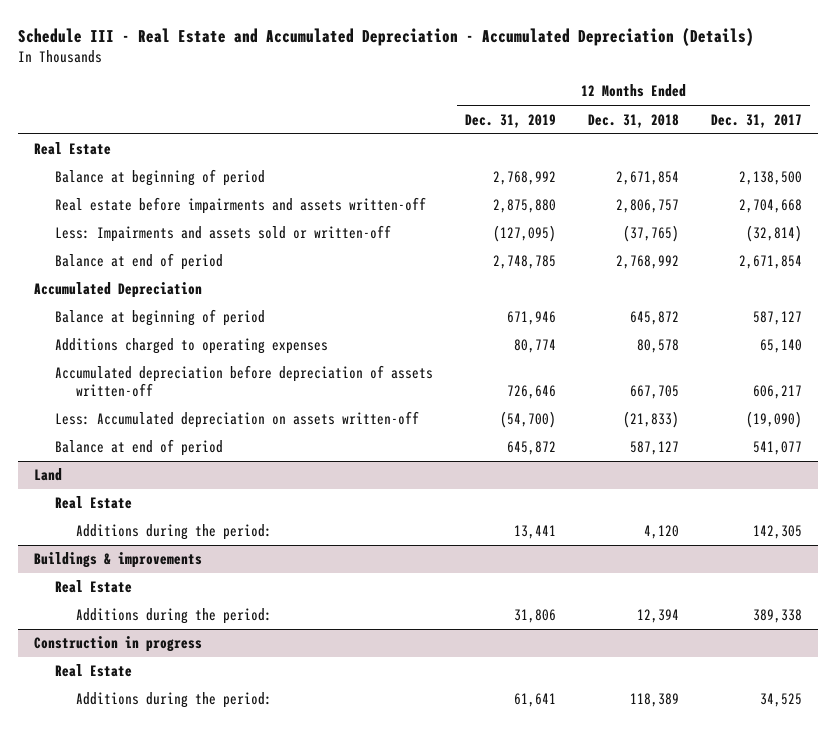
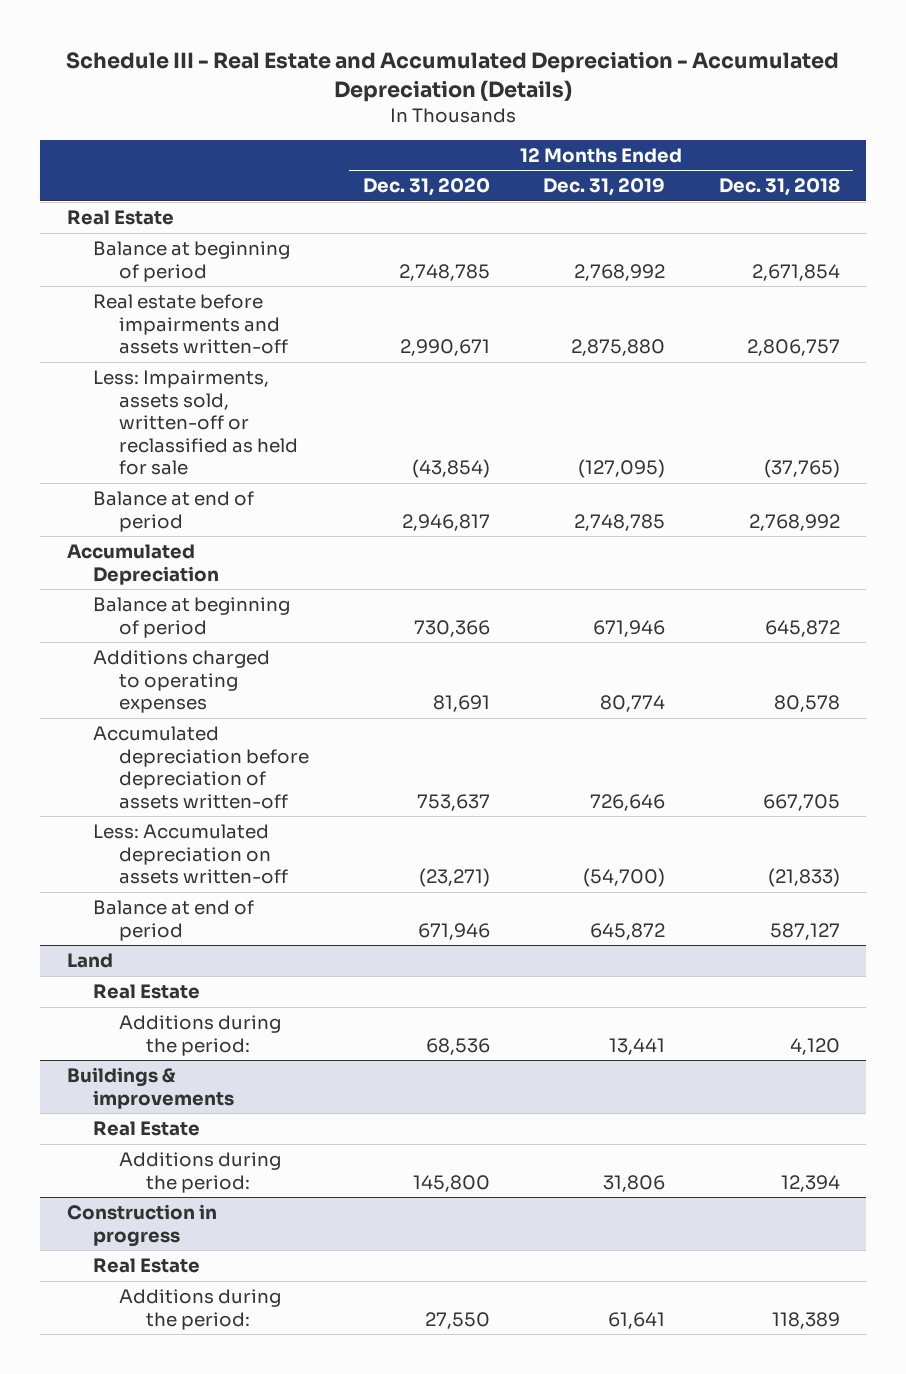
[711,113,803,128] Dec. 31, 2017 -> none
none -> [362,178,490,197] Dec. 31, 2020
[55,225,392,243] Less: Impairments and assets sold or written-off -> [92,369,299,476] Less: Impairments, assets sold, written-off or reclassified as held for sale

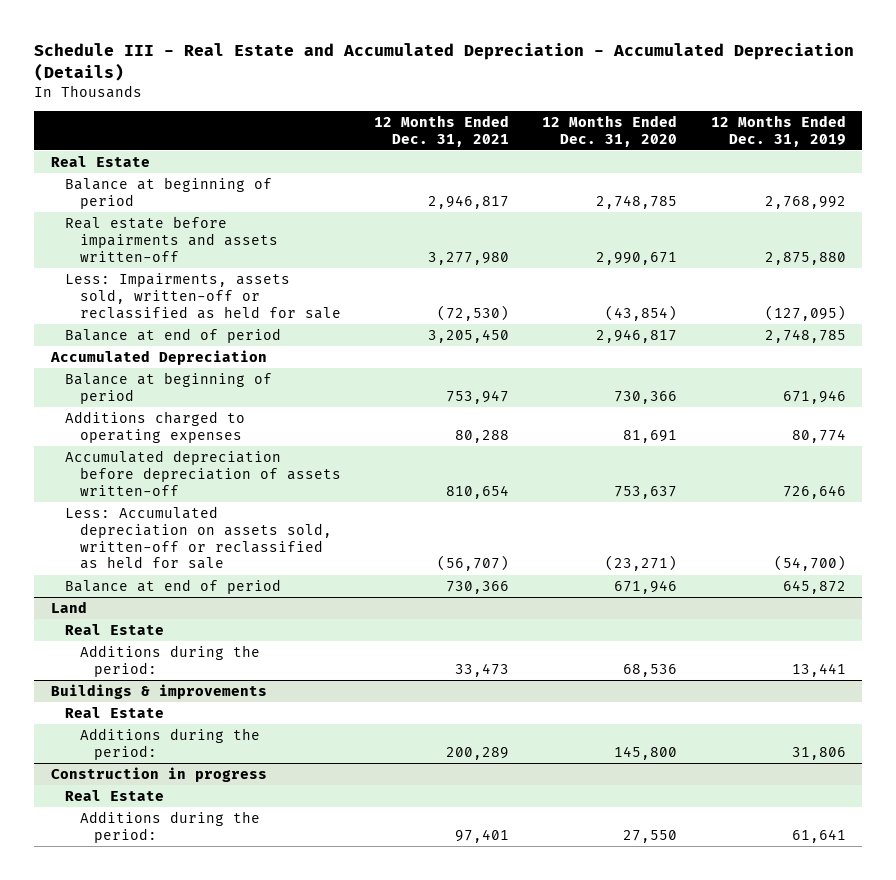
[718,178,840,197] Dec. 31, 2018 -> none
none -> [373,114,509,147] 12 Months Ended Dec. 31, 2021
[92,823,289,885] Less: Accumulated depreciation on assets written-off -> [65,506,332,570] Less: Accumulated depreciation on assets sold, written-off or reclassified as held for sale

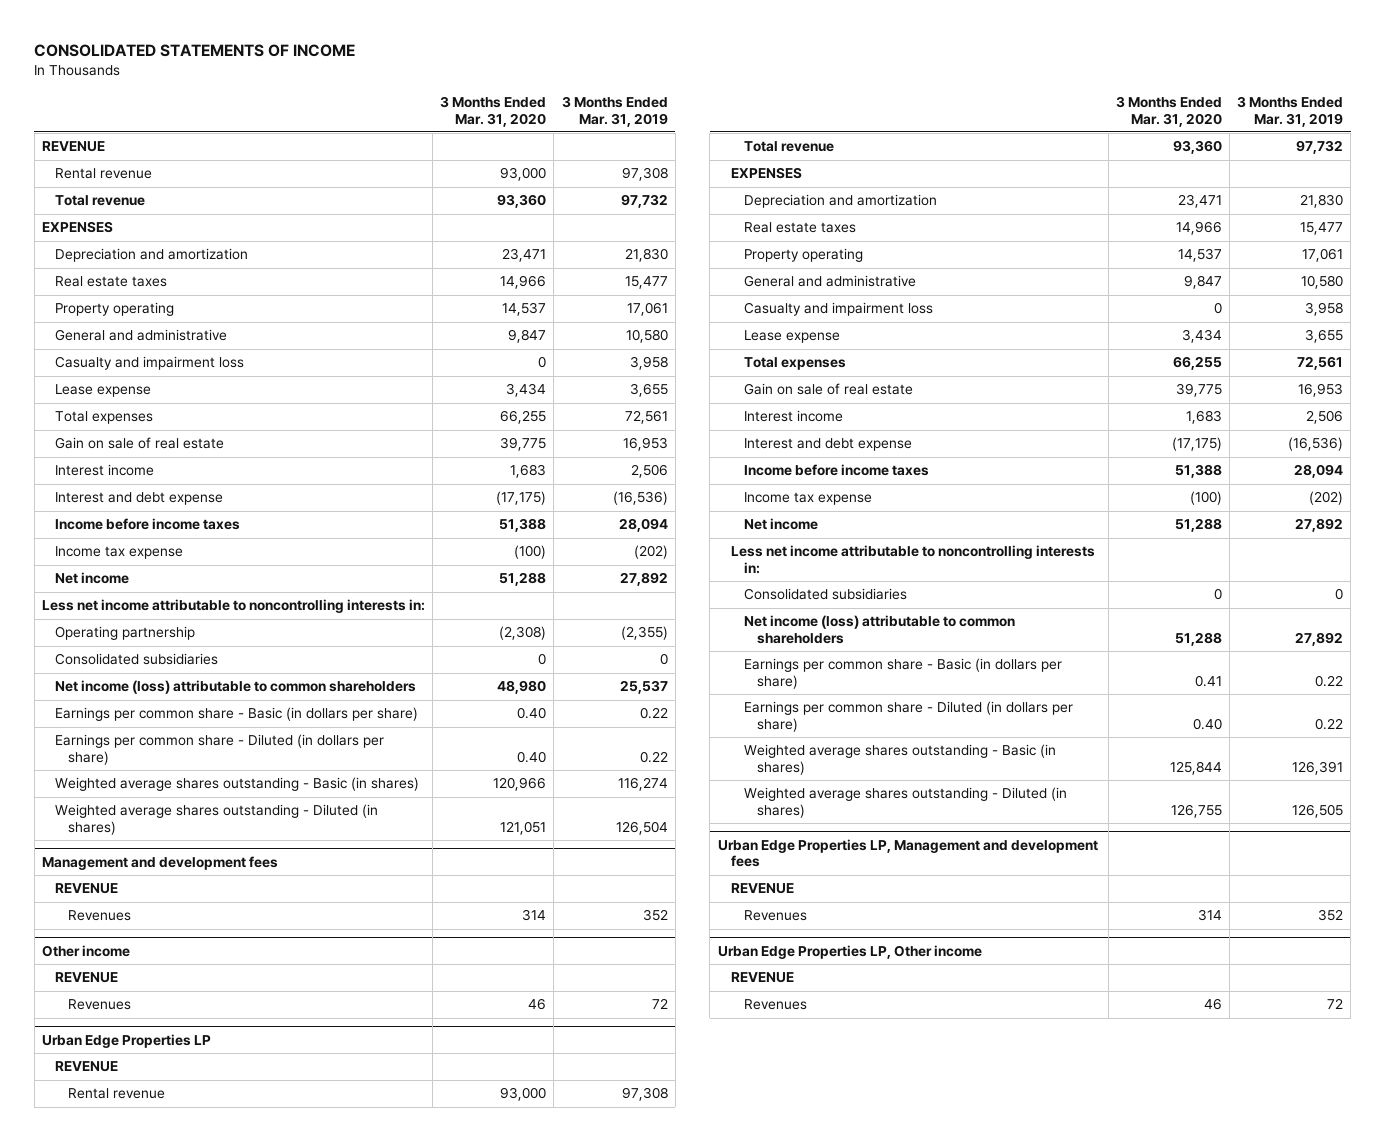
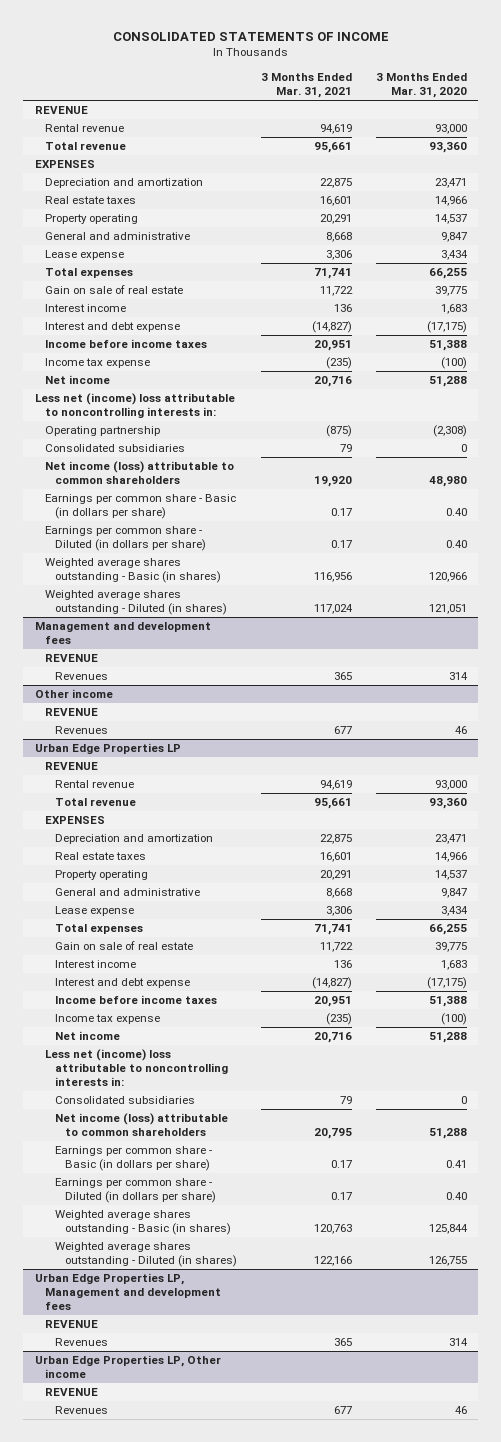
[561,95,668,127] 3 Months Ended Mar. 31, 2019 -> none
none -> [260,73,352,99] 3 Months Ended Mar. 31, 2021
[55,356,245,371] Casualty and impairment loss -> none
[41,599,425,614] Less net income attributable to noncontrolling interests in: -> [34,393,235,419] Less net (income) loss attributable to noncontrolling interests in:
[743,302,933,317] Casualty and impairment loss -> none
[730,545,1095,574] Less net income attributable to noncontrolling interests in: -> [45,1049,229,1087] Less net (income) loss attributable to noncontrolling interests in:

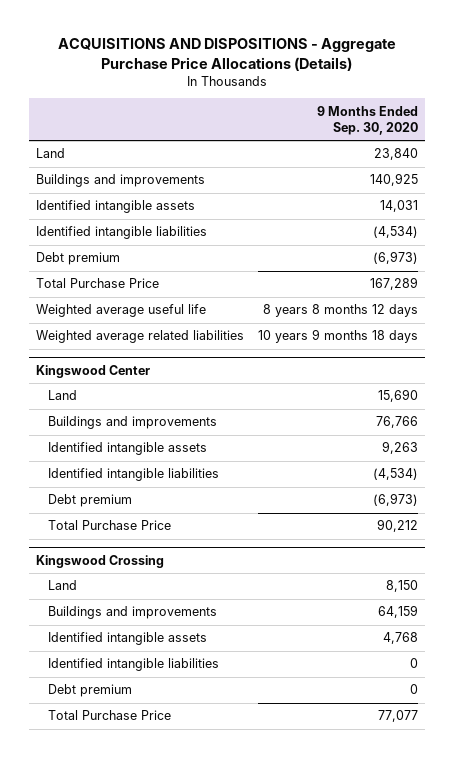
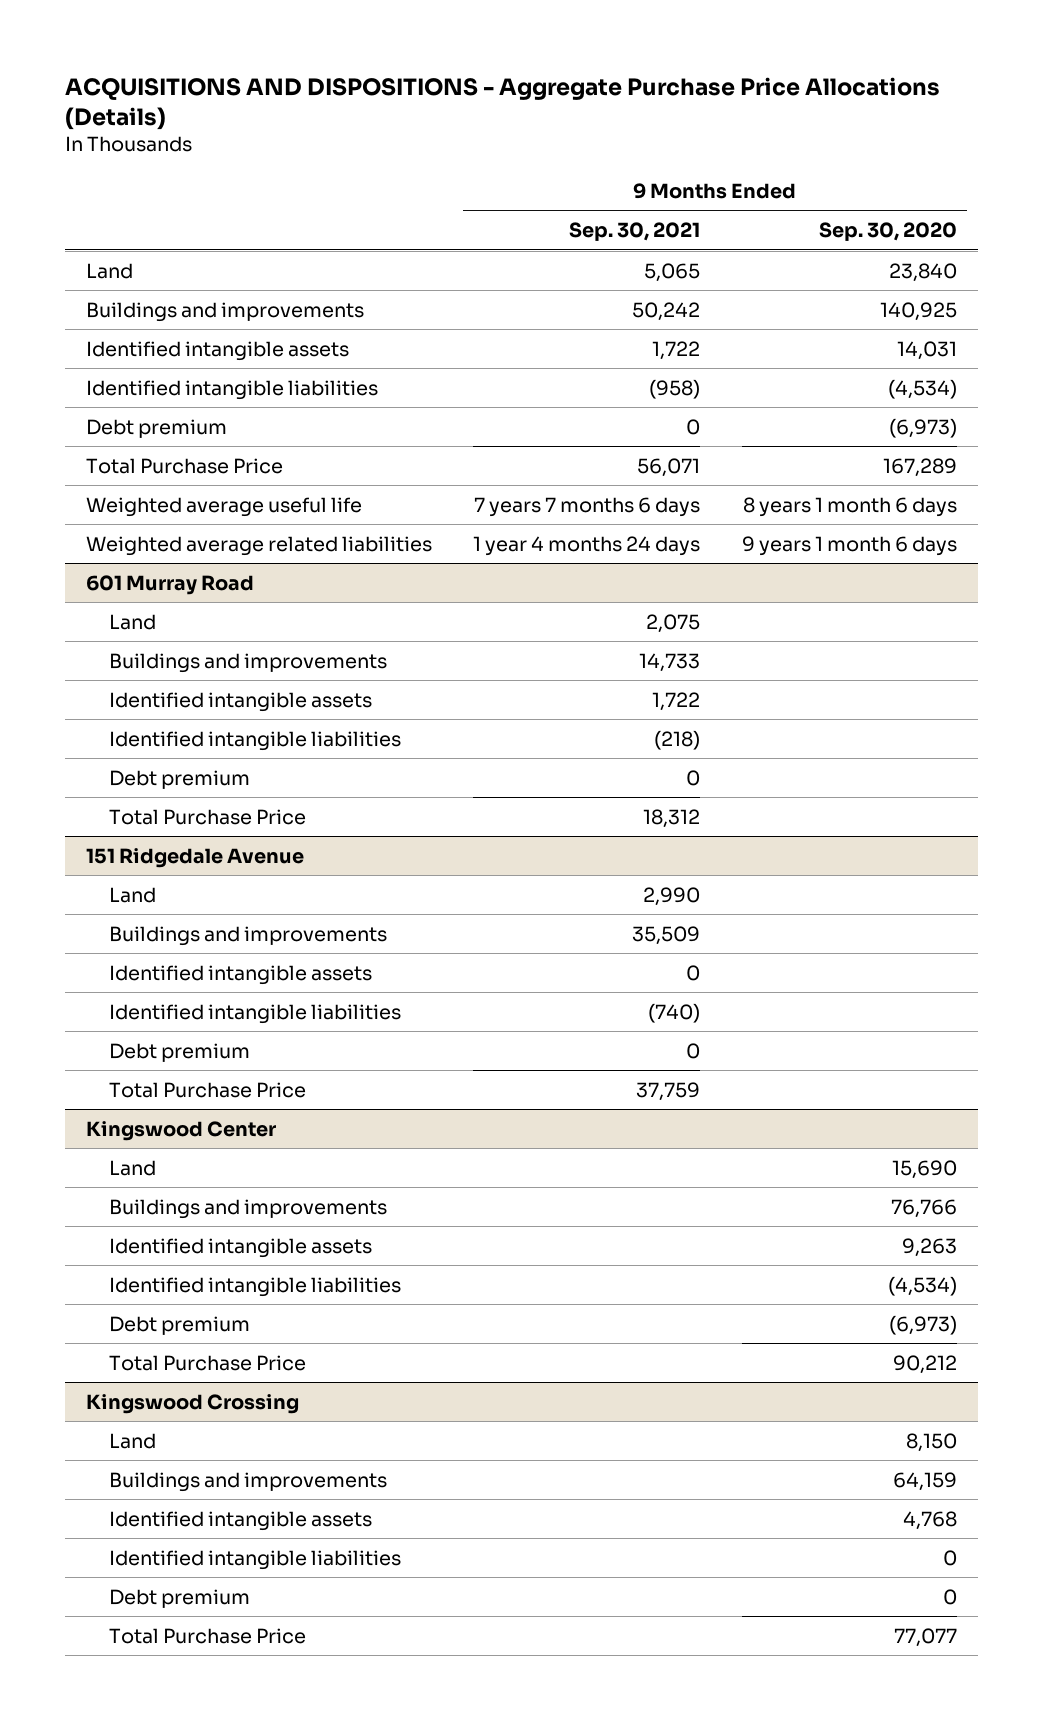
none -> [569,222,701,242] Sep. 30, 2021
[263,304,419,318] 8 years 8 months 12 days -> [743,496,958,517] 8 years 1 month 6 days
[258,329,419,344] 10 years 9 months 18 days -> [742,535,958,556] 9 years 1 month 6 days
none -> [85,574,254,595] 601 Murray Road
none -> [109,613,157,630] Land
none -> [109,652,388,673] Buildings and improvements
none -> [109,691,373,712] Identified intangible assets
none -> [109,730,402,751] Identified intangible liabilities
none -> [109,769,251,789] Debt premium
none -> [109,808,307,825] Total Purchase Price
none -> [85,847,304,868] 151 Ridgedale Avenue
none -> [109,886,157,903] Land
none -> [109,925,388,946] Buildings and improvements
none -> [109,964,373,985] Identified intangible assets
none -> [109,1003,402,1024] Identified intangible liabilities
none -> [109,1042,251,1062] Debt premium
none -> [109,1081,307,1098] Total Purchase Price

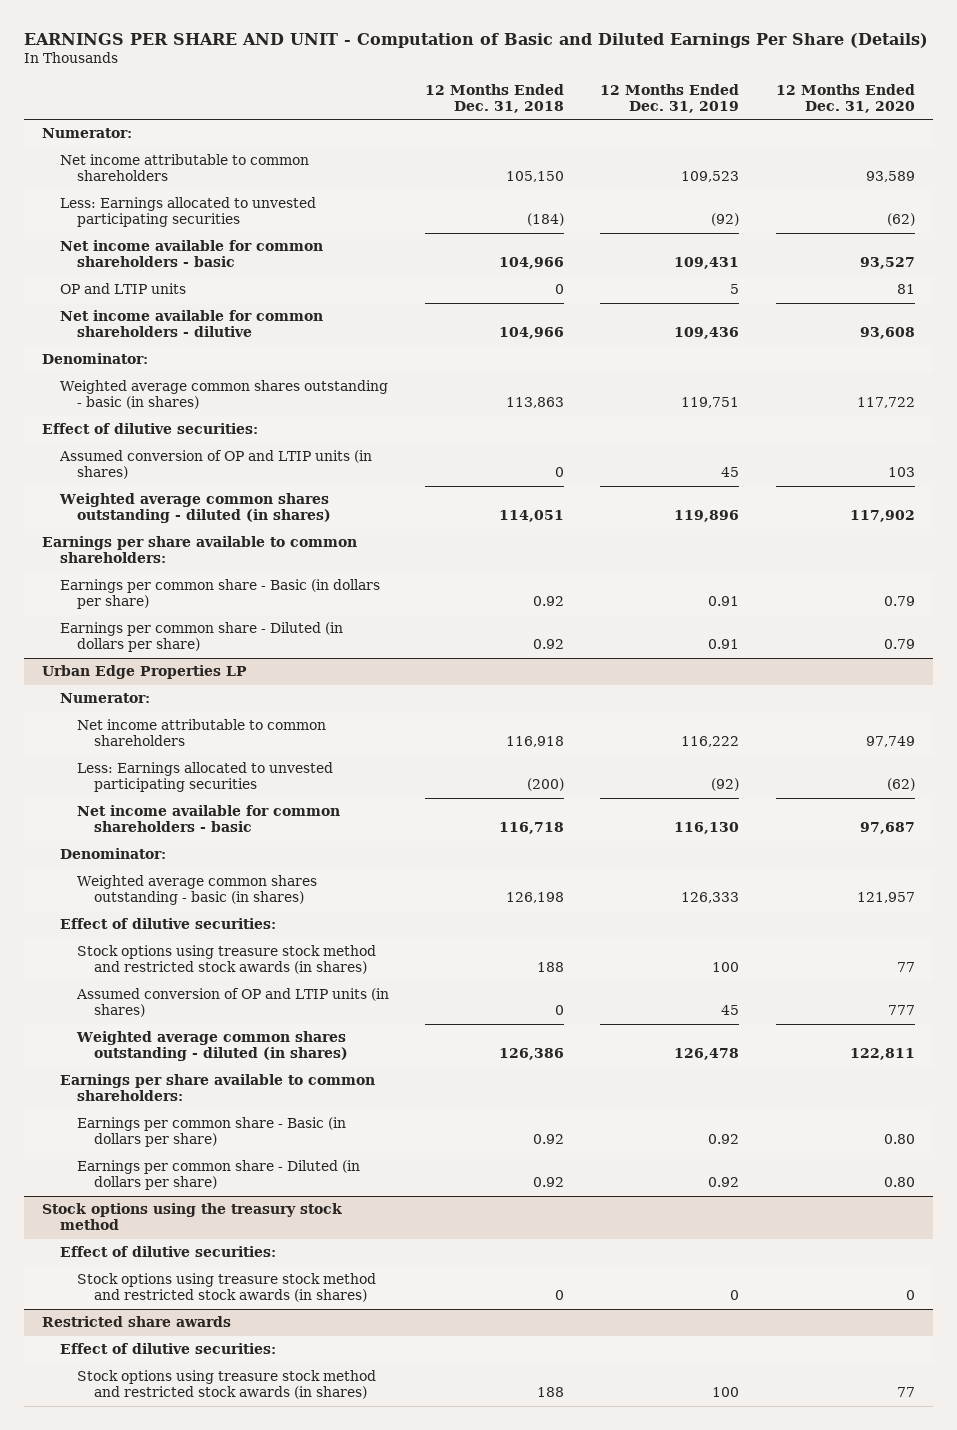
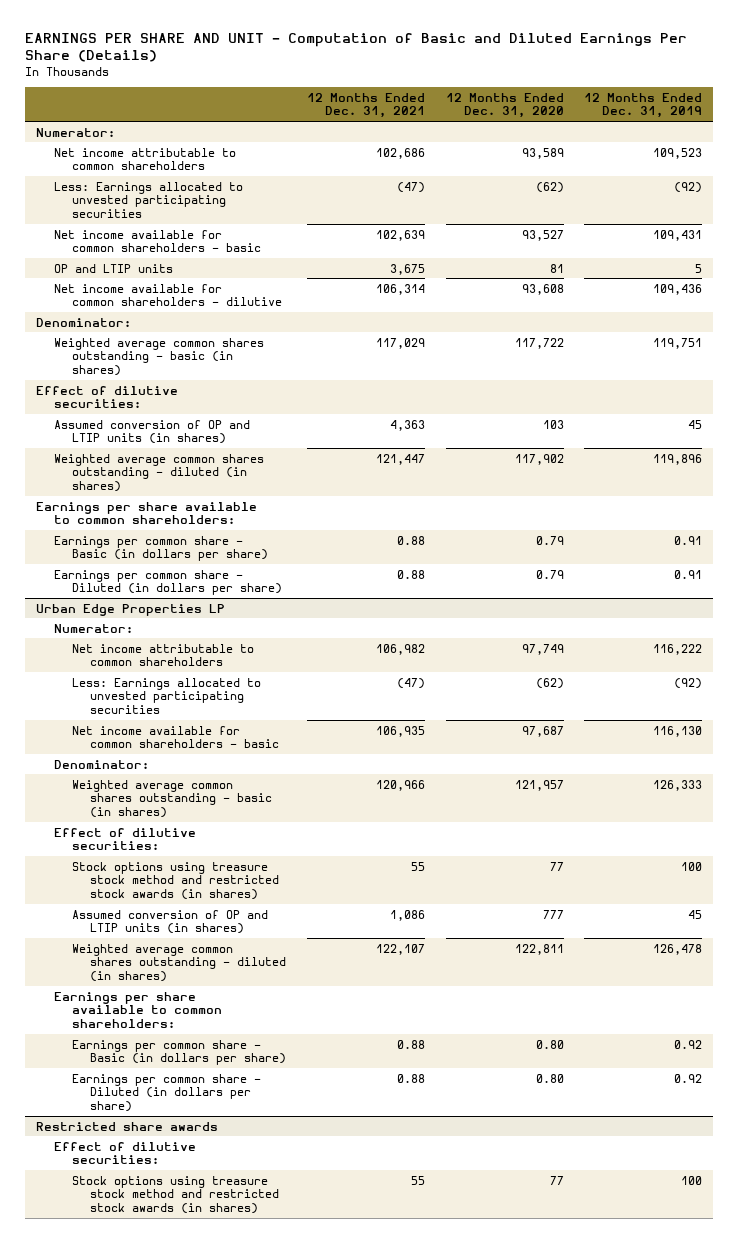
[425,83,565,113] 12 Months Ended Dec. 31, 2018 -> none
none -> [306,92,425,119] 12 Months Ended Dec. 31, 2021
[42,1203,343,1231] Stock options using the treasury stock method -> none
[59,1246,276,1258] Effect of dilutive securities: -> none
[76,1273,376,1303] Stock options using treasure stock method and restricted stock awards (in shares) -> none

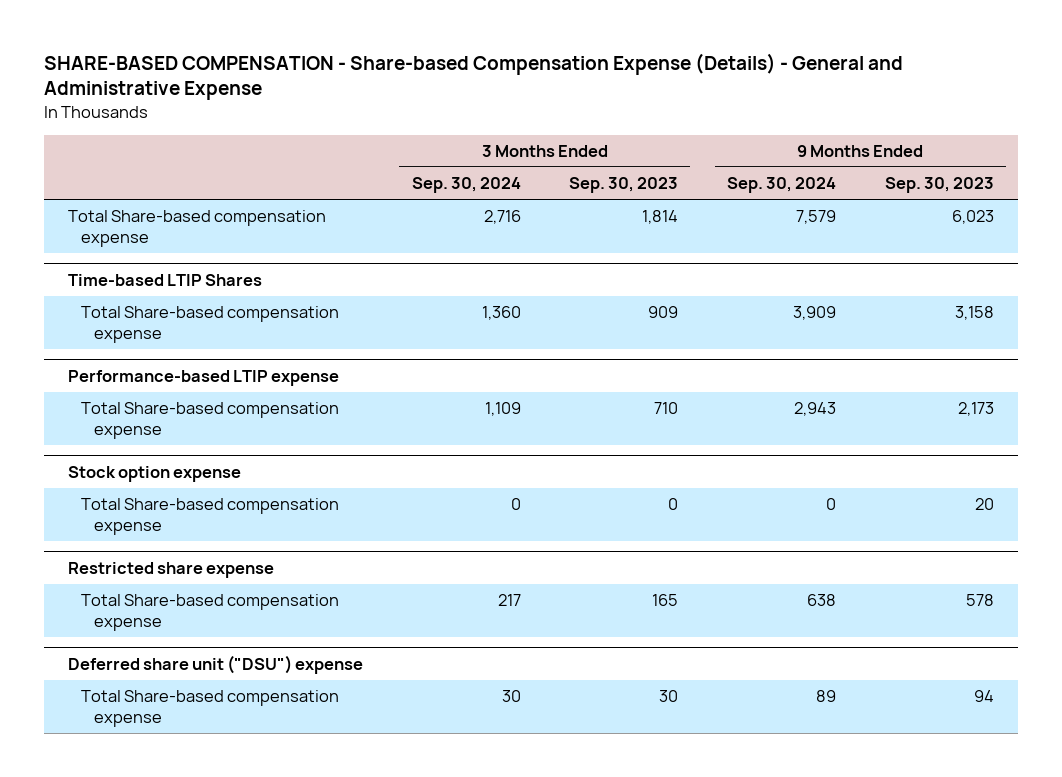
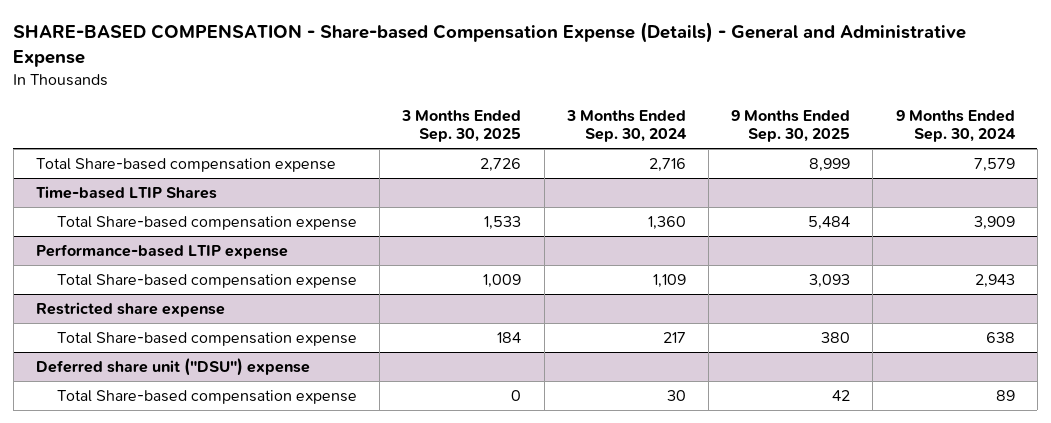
[569,177,679,194] Sep. 30, 2023 -> none
[884,177,994,194] Sep. 30, 2023 -> none
none -> [401,109,522,143] 3 Months Ended Sep. 30, 2025
none -> [731,109,851,143] 9 Months Ended Sep. 30, 2025
[67,465,241,482] Stock option expense -> none
[80,498,339,535] Total Share-based compensation expense -> none

